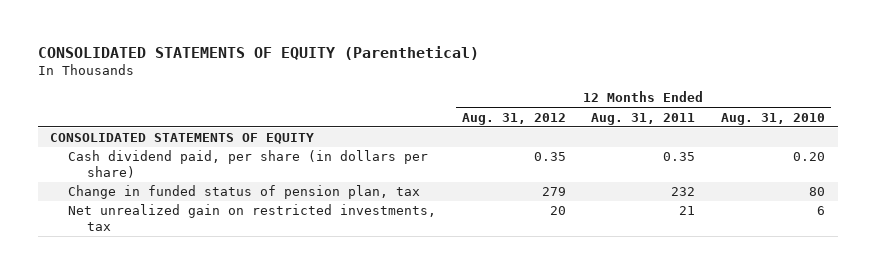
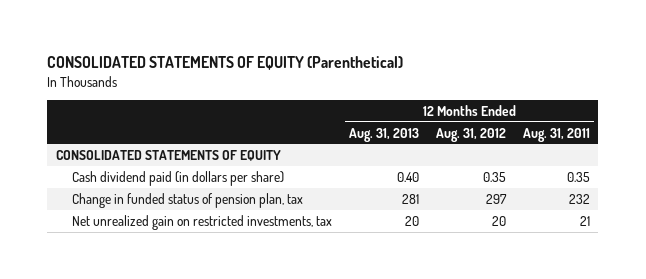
[720,112,825,125] Aug. 31, 2010 -> none
none -> [349,127,420,142] Aug. 31, 2013
[68,150,429,179] Cash dividend paid, per share (in dollars per share) -> [72,170,285,186] Cash dividend paid (in dollars per share)
[541,187,566,197] 279 -> [486,193,508,204] 297

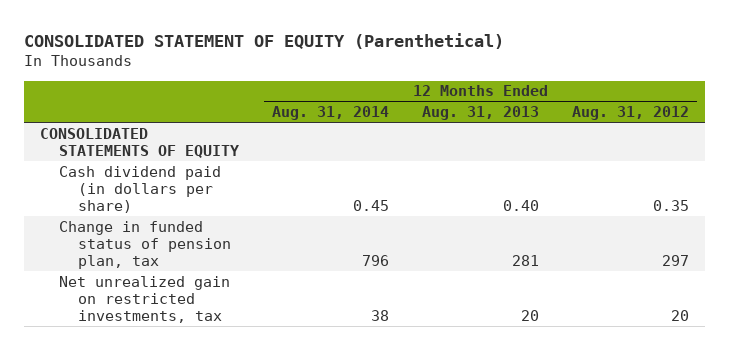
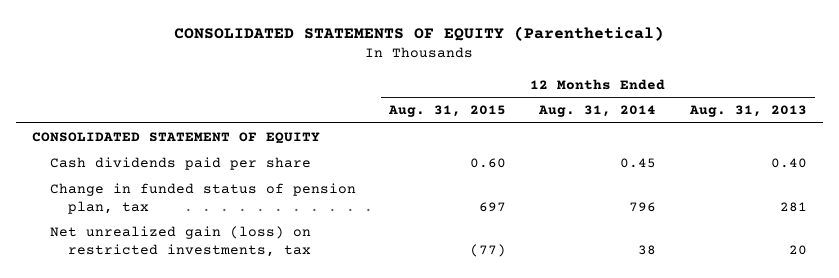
[23,32,504,49] CONSOLIDATED STATEMENT OF EQUITY (Parenthetical) -> [174,25,665,41] CONSOLIDATED STATEMENTS OF EQUITY (Parenthetical)
[571,106,689,121] Aug. 31, 2012 -> none
none -> [388,105,507,118] Aug. 31, 2015
[40,127,240,158] CONSOLIDATED STATEMENTS OF EQUITY -> [32,131,321,144] CONSOLIDATED STATEMENT OF EQUITY
[59,165,222,214] Cash dividend paid (in dollars per share) -> [50,156,312,170] Cash dividends paid per share
[59,275,231,324] Net unrealized gain on restricted investments, tax -> [50,225,312,257] Net unrealized gain (loss) on restricted investments, tax

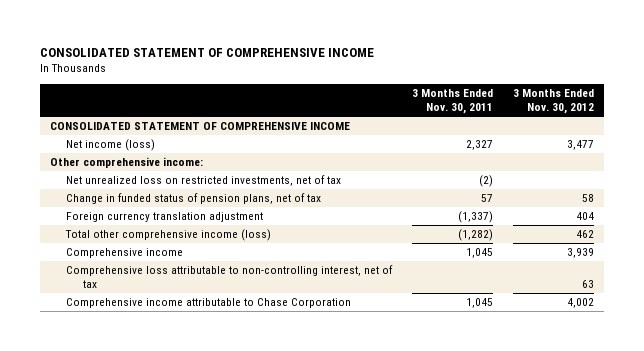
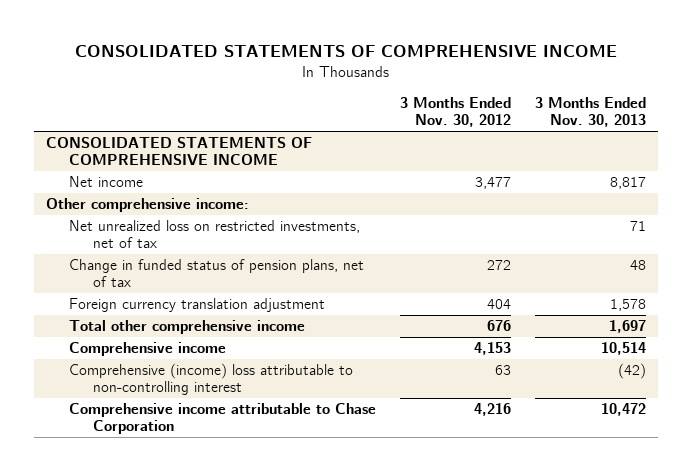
[39,48,374,58] CONSOLIDATED STATEMENT OF COMPREHENSIVE INCOME -> [75,45,618,58] CONSOLIDATED STATEMENTS OF COMPREHENSIVE INCOME
[412,88,494,114] 3 Months Ended Nov. 30, 2011 -> none
none -> [535,97,647,128] 3 Months Ended Nov. 30, 2013
[49,122,350,131] CONSOLIDATED STATEMENT OF COMPREHENSIVE INCOME -> [45,137,312,166] CONSOLIDATED STATEMENTS OF COMPREHENSIVE INCOME
[66,139,156,152] Net income (loss) -> [69,176,144,188] Net income
[582,194,595,203] 58 -> [487,260,512,271] 272
[65,229,272,242] Total other comprehensive income (loss) -> [69,320,306,335] Total other comprehensive income
[576,230,595,239] 462 -> [487,320,512,332] 676
[567,248,595,259] 3,939 -> [474,342,512,356] 4,153
[66,265,394,289] Comprehensive loss attributable to non-controlling interest, net of tax -> [69,363,354,396] Comprehensive (income) loss attributable to non-controlling interest
[567,298,595,309] 4,002 -> [474,403,512,417] 4,216

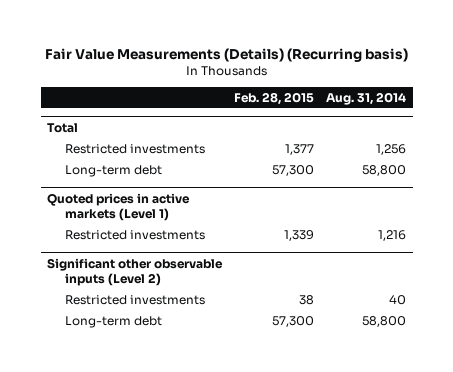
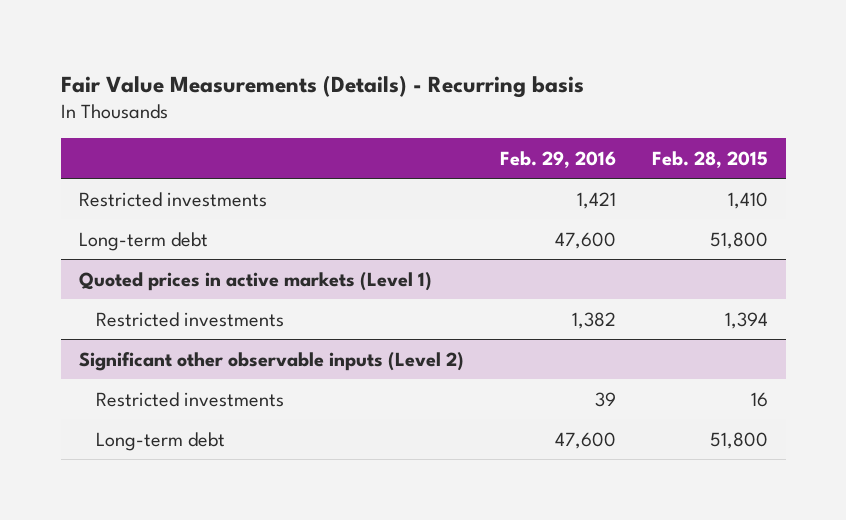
[44,47,408,62] Fair Value Measurements (Details) (Recurring basis) -> [60,74,584,98] Fair Value Measurements (Details) - Recurring basis
[326,91,407,105] Aug. 31, 2014 -> none
none -> [499,150,616,168] Feb. 29, 2016
[46,122,78,133] Total -> none
[285,144,315,156] 1,377 -> [727,191,768,209] 1,410
[272,165,315,177] 57,300 -> [709,231,768,249] 51,800
[284,230,315,242] 1,339 -> [724,311,768,329] 1,394
[299,295,315,306] 38 -> [750,391,768,407] 16
[272,316,315,328] 57,300 -> [709,431,768,449] 51,800

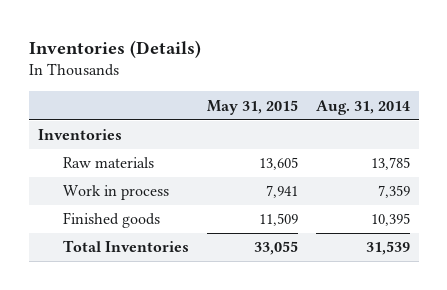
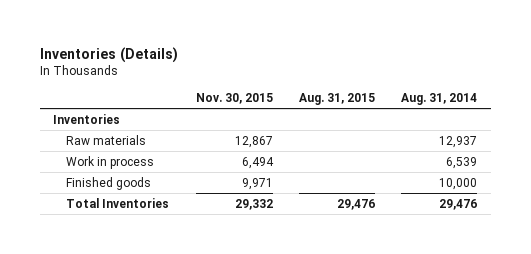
[207,99,299,115] May 31, 2015 -> none
none -> [195,93,273,105] Nov. 30, 2015
none -> [299,93,376,106] Aug. 31, 2015
[370,157,410,171] 13,785 -> [439,135,478,148] 12,937
[377,185,410,199] 7,359 -> [446,156,478,169] 6,539
[370,213,410,227] 10,395 -> [439,177,478,190] 10,000
[365,241,410,256] 31,539 -> [439,198,478,210] 29,476

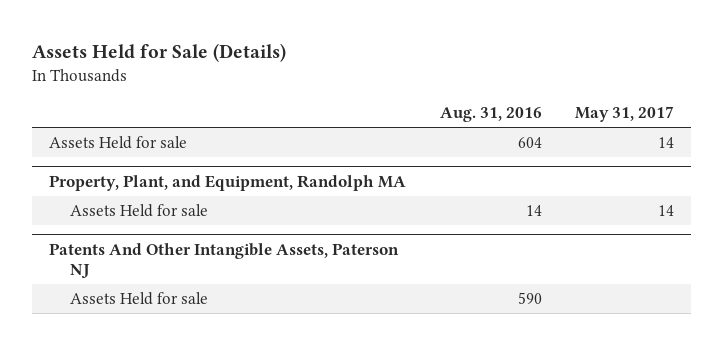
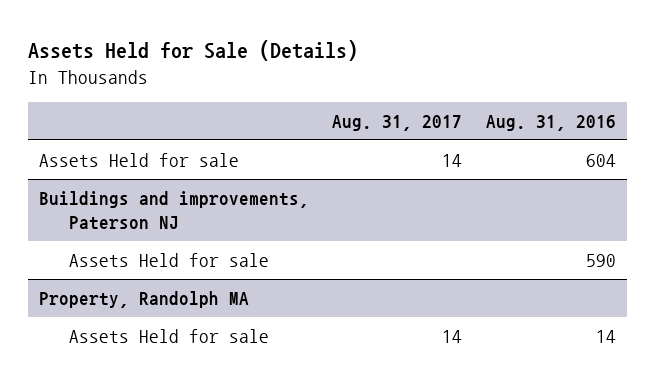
[575,106,675,123] May 31, 2017 -> none
none -> [332,114,463,131] Aug. 31, 2017
[48,175,406,192] Property, Plant, and Equipment, Randolph MA -> none
[69,204,208,218] Assets Held for sale -> none
[48,243,399,279] Patents And Other Intangible Assets, Paterson NJ -> none
none -> [39,191,310,230] Buildings and improvements, Paterson NJ
none -> [39,291,250,309] Property, Randolph MA
none -> [69,329,270,344] Assets Held for sale

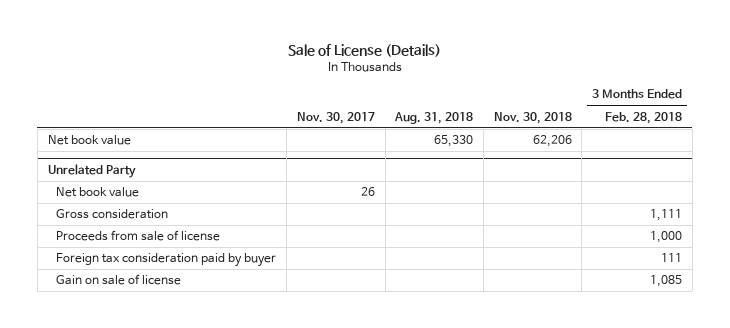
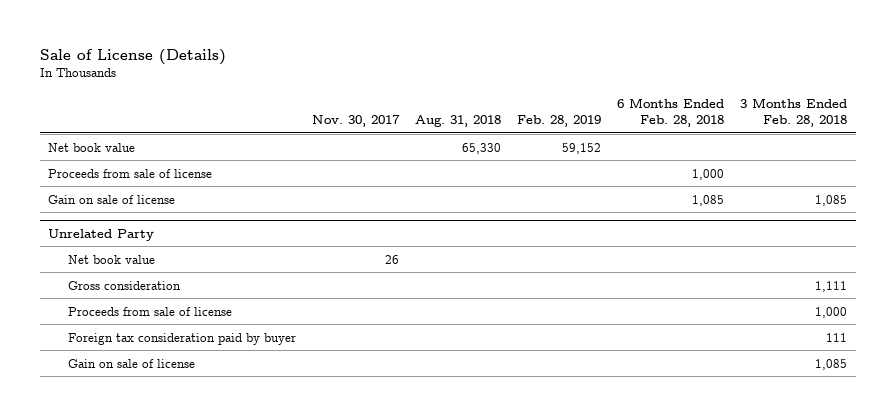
[493,111,572,124] Nov. 30, 2018 -> none
none -> [517,114,602,127] Feb. 28, 2019
none -> [617,97,725,127] 6 Months Ended Feb. 28, 2018
none -> [47,168,212,178] Proceeds from sale of license
none -> [47,194,175,204] Gain on sale of license

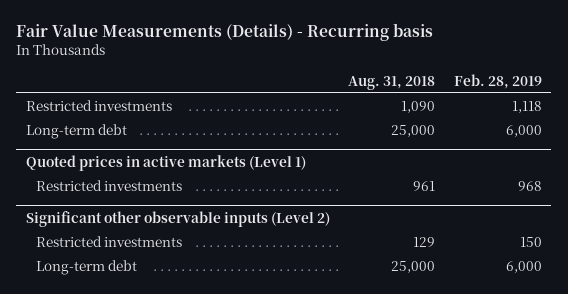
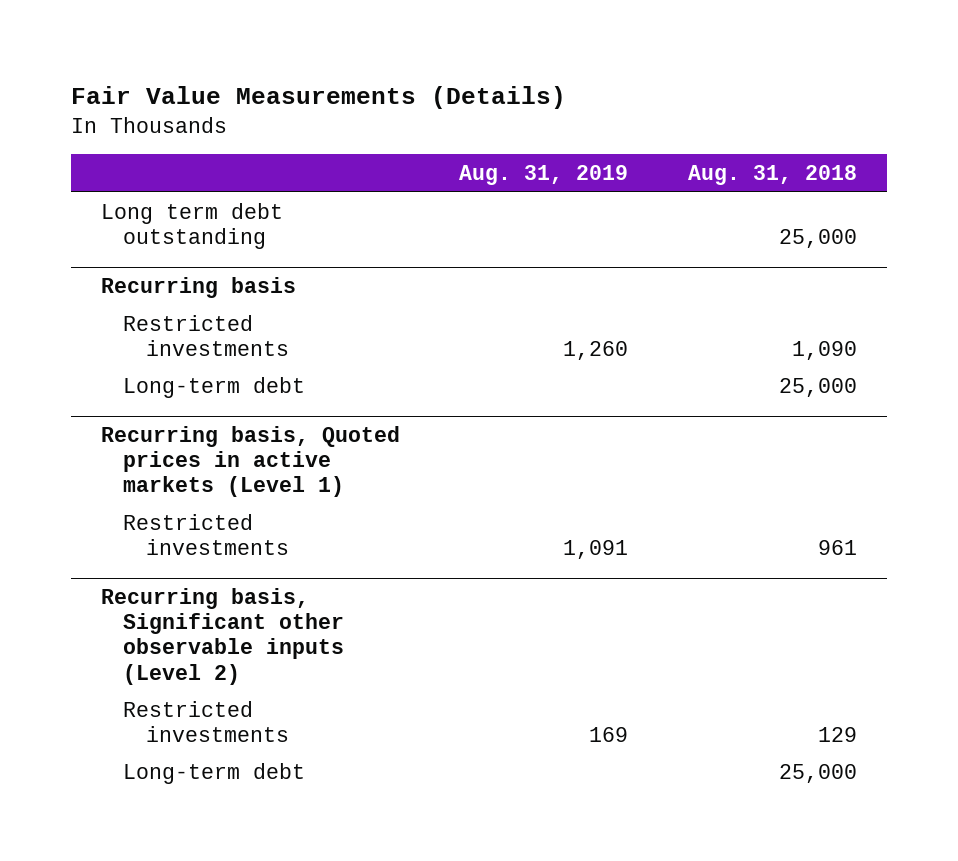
[16,23,434,42] Fair Value Measurements (Details) - Recurring basis -> [70,86,566,110] Fair Value Measurements (Details)
[453,73,542,89] Feb. 28, 2019 -> none
none -> [459,165,629,186] Aug. 31, 2019
none -> [100,202,283,249] Long term debt outstanding
none -> [100,277,296,299] Recurring basis
[25,154,306,171] Quoted prices in active markets (Level 1) -> [100,426,400,498] Recurring basis, Quoted prices in active markets (Level 1)
[25,210,330,227] Significant other observable inputs (Level 2) -> [100,588,345,685] Recurring basis, Significant other observable inputs (Level 2)

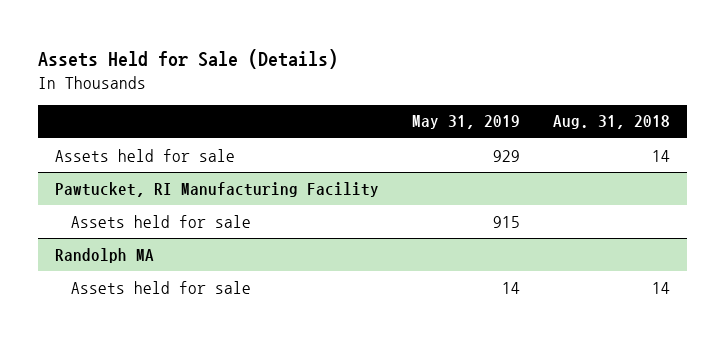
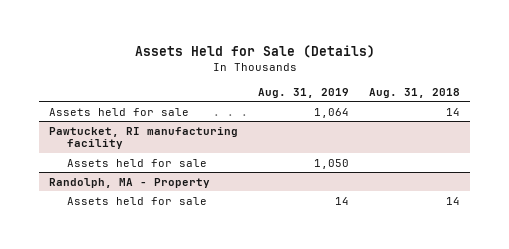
[412,115,521,130] May 31, 2019 -> none
none -> [258,87,350,98] Aug. 31, 2019
[54,181,379,197] Pawtucket, RI Manufacturing Facility -> [48,126,238,150] Pawtucket, RI manufacturing facility
[54,247,154,263] Randolph MA -> [48,177,210,188] Randolph, MA - Property

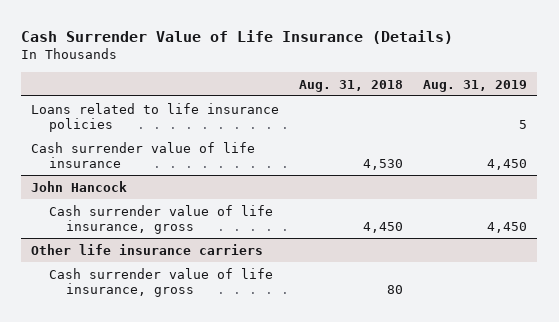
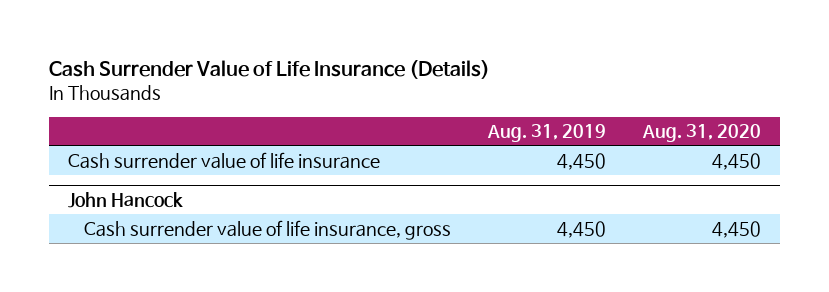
[299,79,404,92] Aug. 31, 2018 -> none
none -> [642,124,762,143] Aug. 31, 2020
[31,102,280,133] Loans related to life insurance policies -> none
[31,243,264,255] Other life insurance carriers -> none
[48,267,273,298] Cash surrender value of life insurance, gross -> none

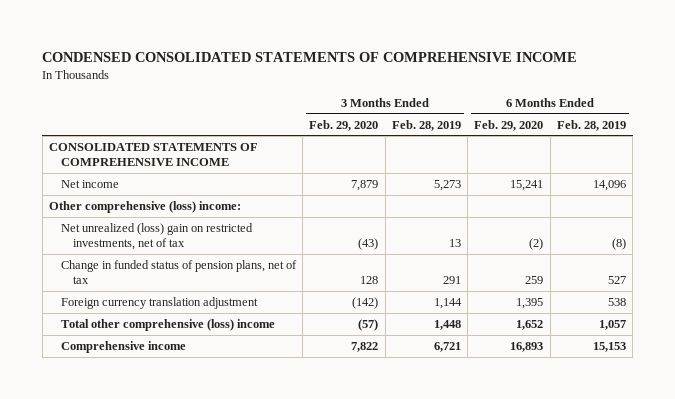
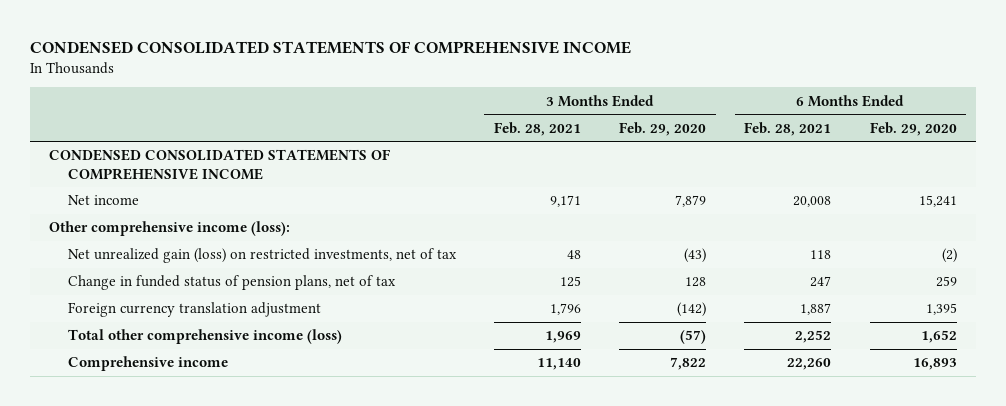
[391,119,461,131] Feb. 28, 2019 -> none
[557,119,627,131] Feb. 28, 2019 -> none
none -> [493,121,581,136] Feb. 28, 2021
none -> [744,121,832,136] Feb. 28, 2021
[49,143,259,167] CONSOLIDATED STATEMENTS OF COMPREHENSIVE INCOME -> [48,149,390,180] CONDENSED CONSOLIDATED STATEMENTS OF COMPREHENSIVE INCOME
[49,201,242,214] Other comprehensive (loss) income: -> [48,221,290,237] Other comprehensive income (loss):
[60,223,253,251] Net unrealized (loss) gain on restricted investments, net of tax -> [67,248,457,264] Net unrealized gain (loss) on restricted investments, net of tax
[60,319,275,332] Total other comprehensive (loss) income -> [67,329,342,345] Total other comprehensive income (loss)

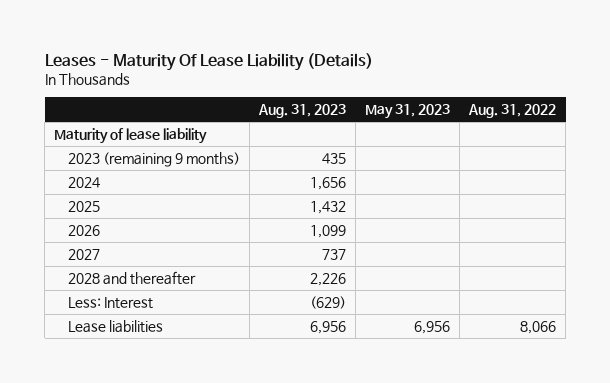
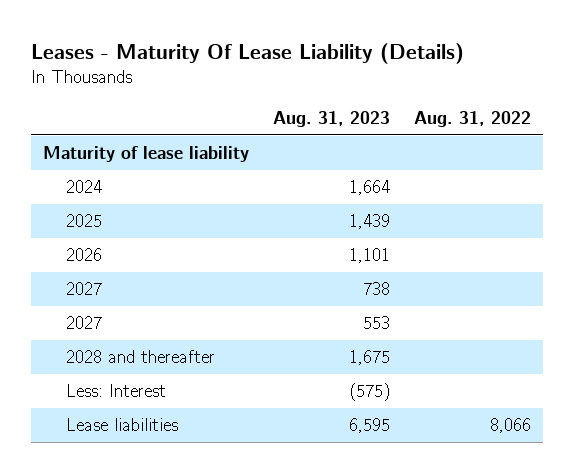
[365,104,451,120] May 31, 2023 -> none
[67,151,240,167] 2023 (remaining 9 months) -> none
[309,176,346,190] 1,656 -> [349,180,391,196] 1,664
[309,200,346,214] 1,432 -> [349,214,391,230] 1,439
[309,224,346,238] 1,099 -> [349,248,391,264] 1,101
[321,248,346,260] 737 -> [363,282,391,296] 738
none -> [65,316,102,330] 2027
[309,272,346,286] 2,226 -> [349,350,391,366] 1,675
[309,295,346,309] (629) -> [349,383,391,402] (575)
[309,320,346,334] 6,956 -> [349,418,391,434] 6,595

